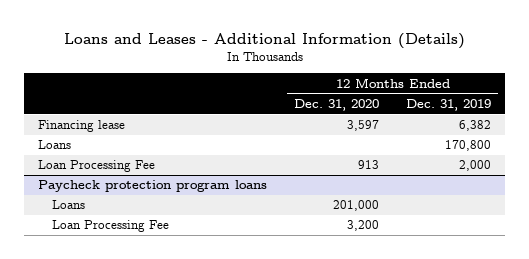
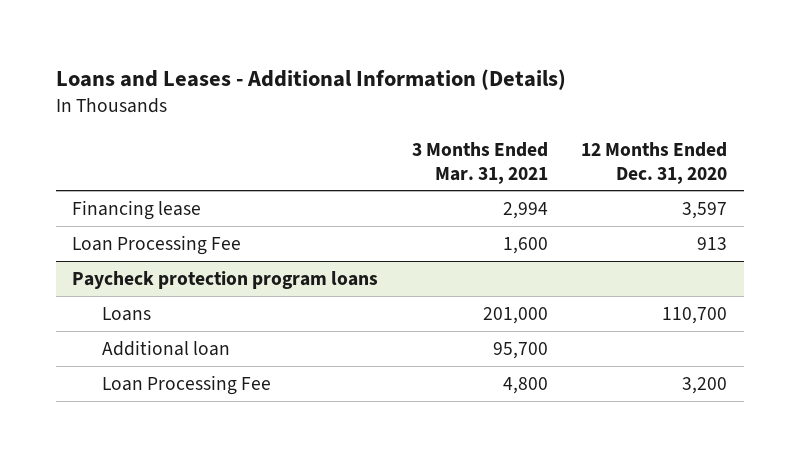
[406,99,492,112] Dec. 31, 2019 -> none
none -> [411,141,548,184] 3 Months Ended Mar. 31, 2021
[37,140,71,150] Loans -> none
[333,200,380,212] 201,000 -> [662,306,728,324] 110,700
none -> [101,339,230,356] Additional loan

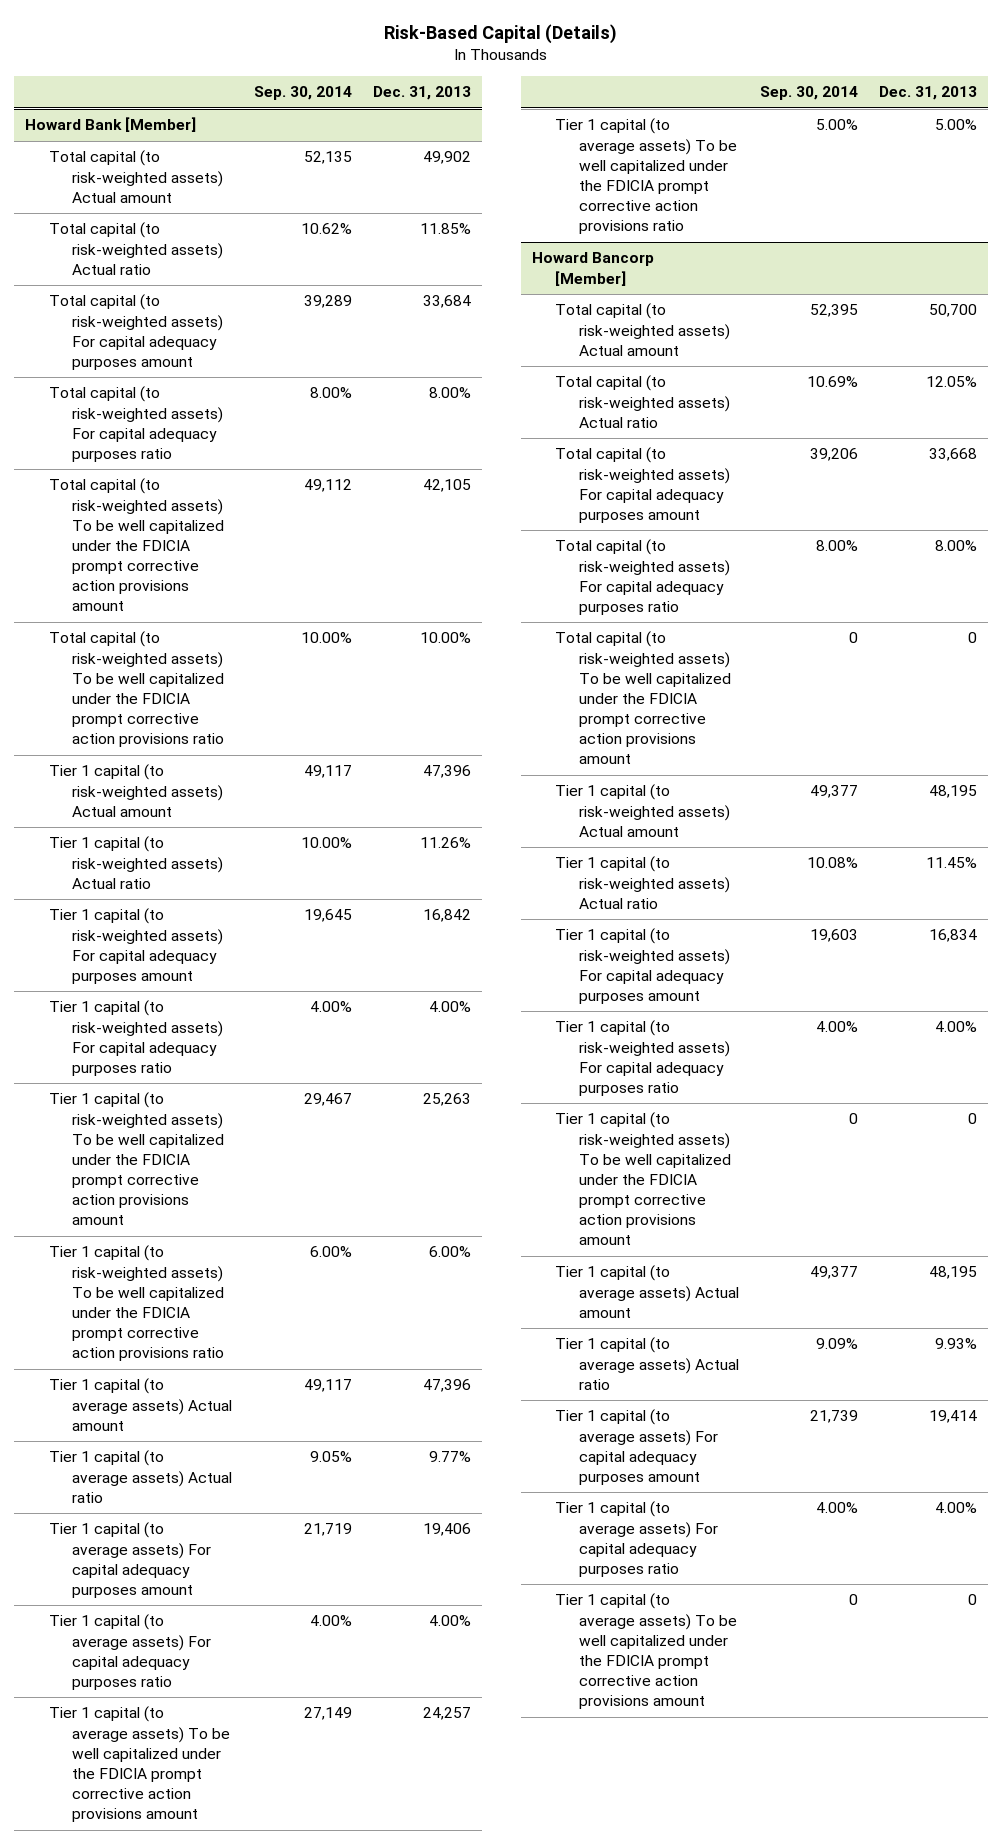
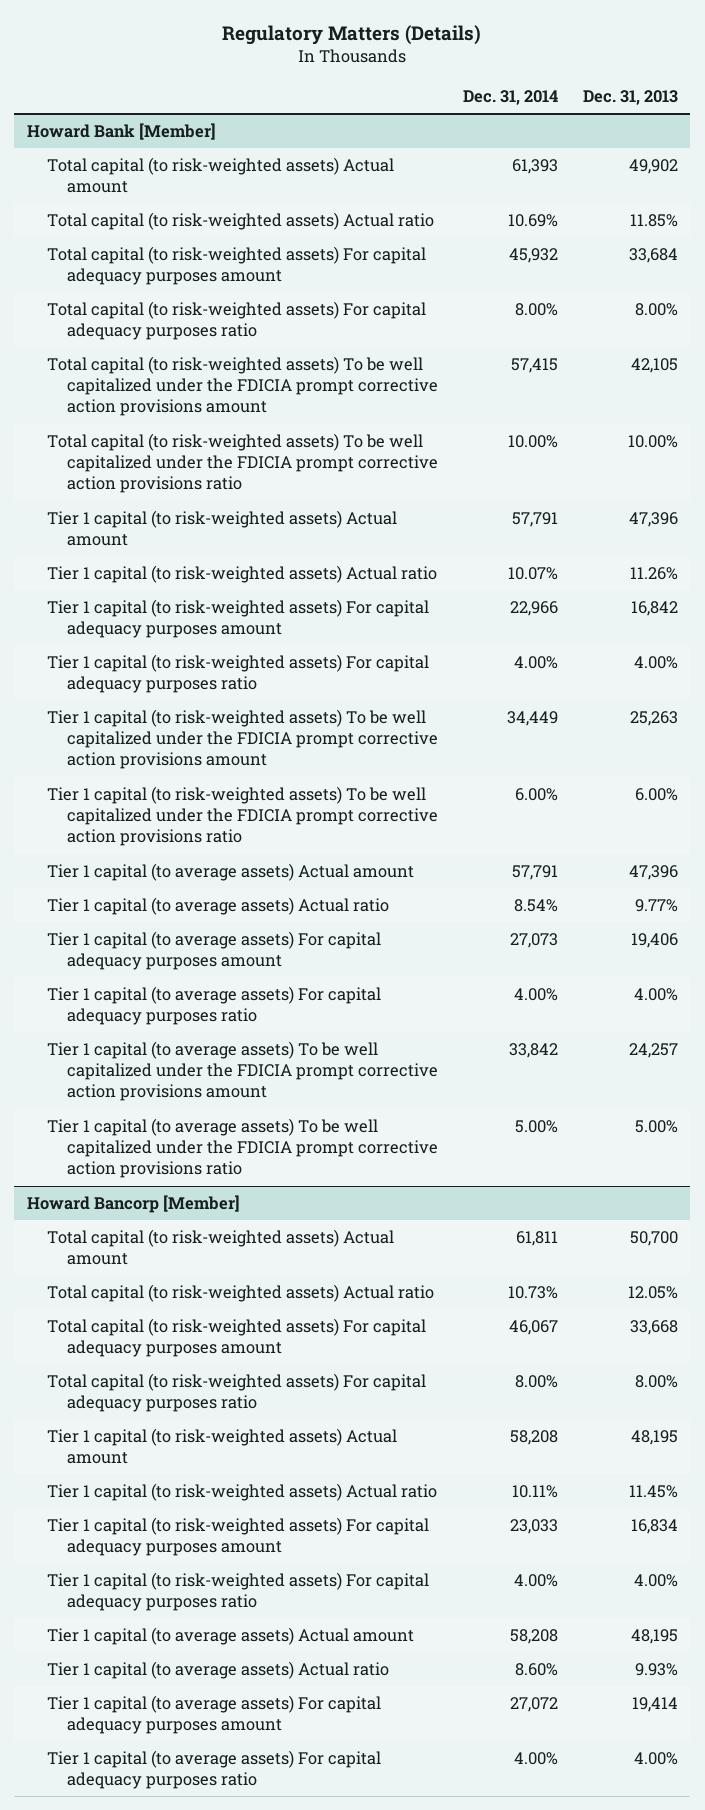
[384,23,618,44] Risk-Based Capital (Details) -> [222,24,482,45] Regulatory Matters (Details)
[253,86,352,101] Sep. 30, 2014 -> none
none -> [463,89,559,105] Dec. 31, 2014
[555,631,731,765] Total capital (to risk-weighted assets) To be well capitalized under the FDICIA prompt corrective action provisions amount -> none
[555,1112,731,1246] Tier 1 capital (to risk-weighted assets) To be well capitalized under the FDICIA prompt corrective action provisions amount -> none
[555,1593,737,1710] Tier 1 capital (to average assets) To be well capitalized under the FDICIA prompt corrective action provisions amount -> none

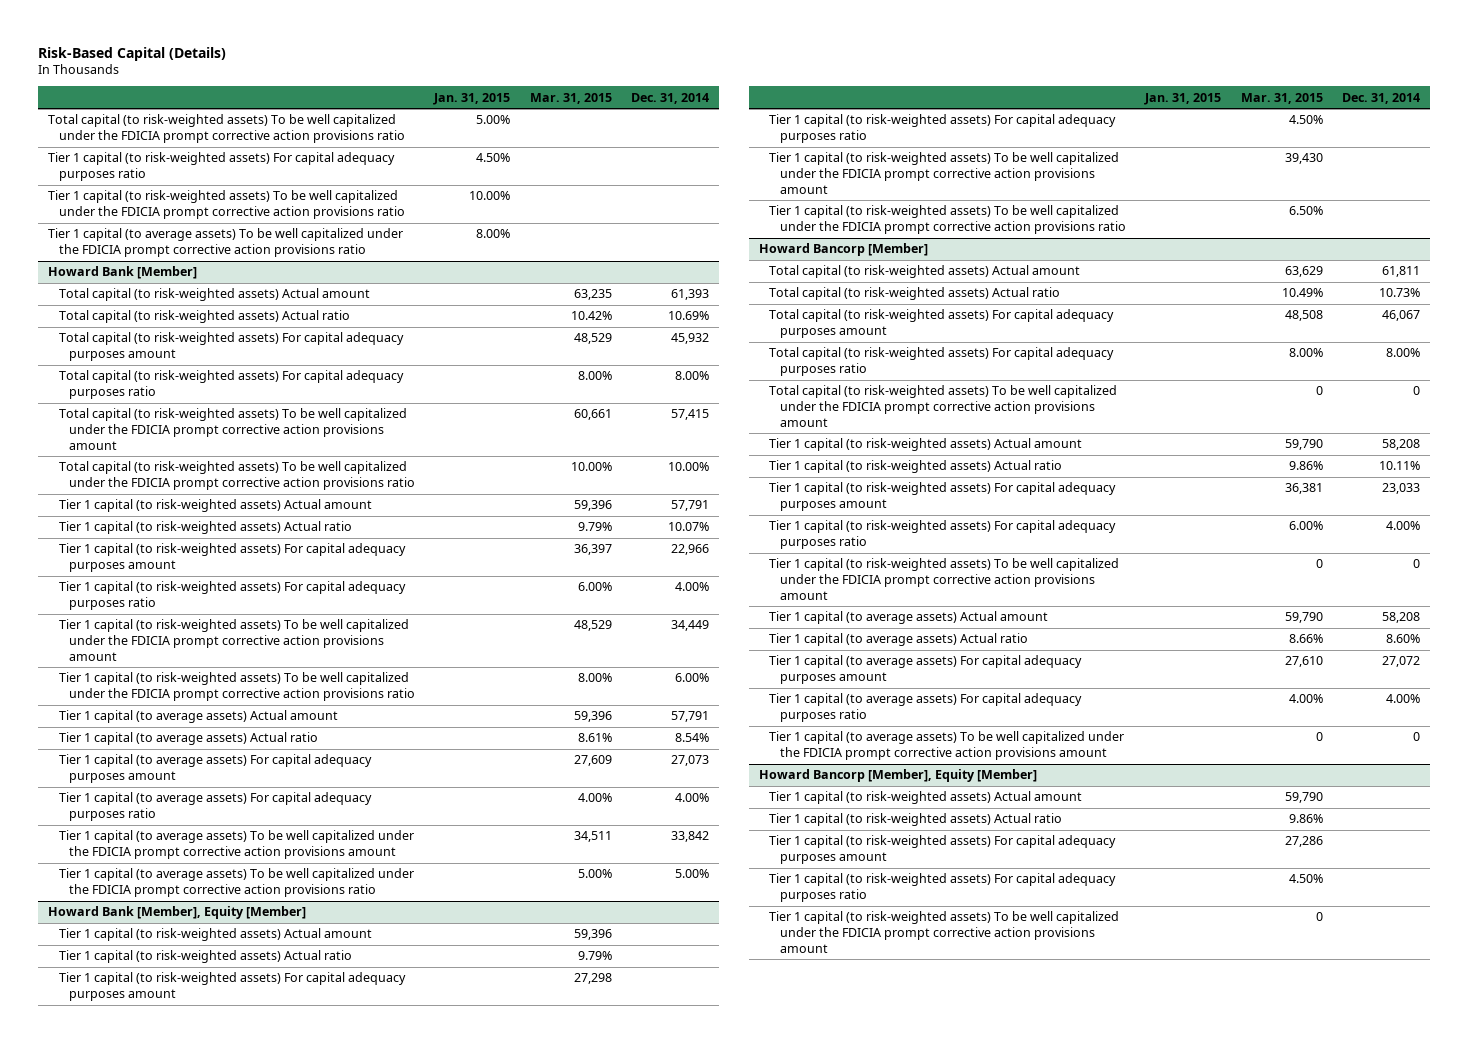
[222,24,482,45] Regulatory Matters (Details) -> [38,46,227,61] Risk-Based Capital (Details)
[583,89,679,105] Dec. 31, 2013 -> none
none -> [433,92,511,105] Jan. 31, 2015
none -> [529,92,612,104] Mar. 31, 2015
none -> [48,114,405,144] Total capital (to risk-weighted assets) To be well capitalized under the FDICIA prompt corrective action provisions ratio
none -> [48,152,396,182] Tier 1 capital (to risk-weighted assets) For capital adequacy purposes ratio
none -> [48,190,405,220] Tier 1 capital (to risk-weighted assets) To be well capitalized under the FDICIA prompt corrective action provisions ratio
none -> [48,228,404,258] Tier 1 capital (to average assets) To be well capitalized under the FDICIA prompt corrective action provisions ratio
none -> [48,906,307,920] Howard Bank [Member], Equity [Member]
none -> [58,928,372,942] Tier 1 capital (to risk-weighted assets) Actual amount
none -> [58,950,352,964] Tier 1 capital (to risk-weighted assets) Actual ratio
none -> [58,972,406,1002] Tier 1 capital (to risk-weighted assets) For capital adequacy purposes amount
none -> [769,114,1117,144] Tier 1 capital (to risk-weighted assets) For capital adequacy purposes ratio
none -> [769,152,1120,194] Tier 1 capital (to risk-weighted assets) To be well capitalized under the FDICIA prompt corrective action provisions amount
none -> [769,205,1126,235] Tier 1 capital (to risk-weighted assets) To be well capitalized under the FDICIA prompt corrective action provisions ratio
none -> [769,385,1118,427] Total capital (to risk-weighted assets) To be well capitalized under the FDICIA prompt corrective action provisions amount
none -> [769,558,1120,600] Tier 1 capital (to risk-weighted assets) To be well capitalized under the FDICIA prompt corrective action provisions amount
none -> [769,731,1125,761] Tier 1 capital (to average assets) To be well capitalized under the FDICIA prompt corrective action provisions amount
none -> [759,769,1038,783] Howard Bancorp [Member], Equity [Member]
none -> [769,791,1083,805] Tier 1 capital (to risk-weighted assets) Actual amount
none -> [769,813,1063,827] Tier 1 capital (to risk-weighted assets) Actual ratio
none -> [769,835,1117,865] Tier 1 capital (to risk-weighted assets) For capital adequacy purposes amount
none -> [769,873,1117,903] Tier 1 capital (to risk-weighted assets) For capital adequacy purposes ratio
none -> [769,911,1120,953] Tier 1 capital (to risk-weighted assets) To be well capitalized under the FDICIA prompt corrective action provisions amount

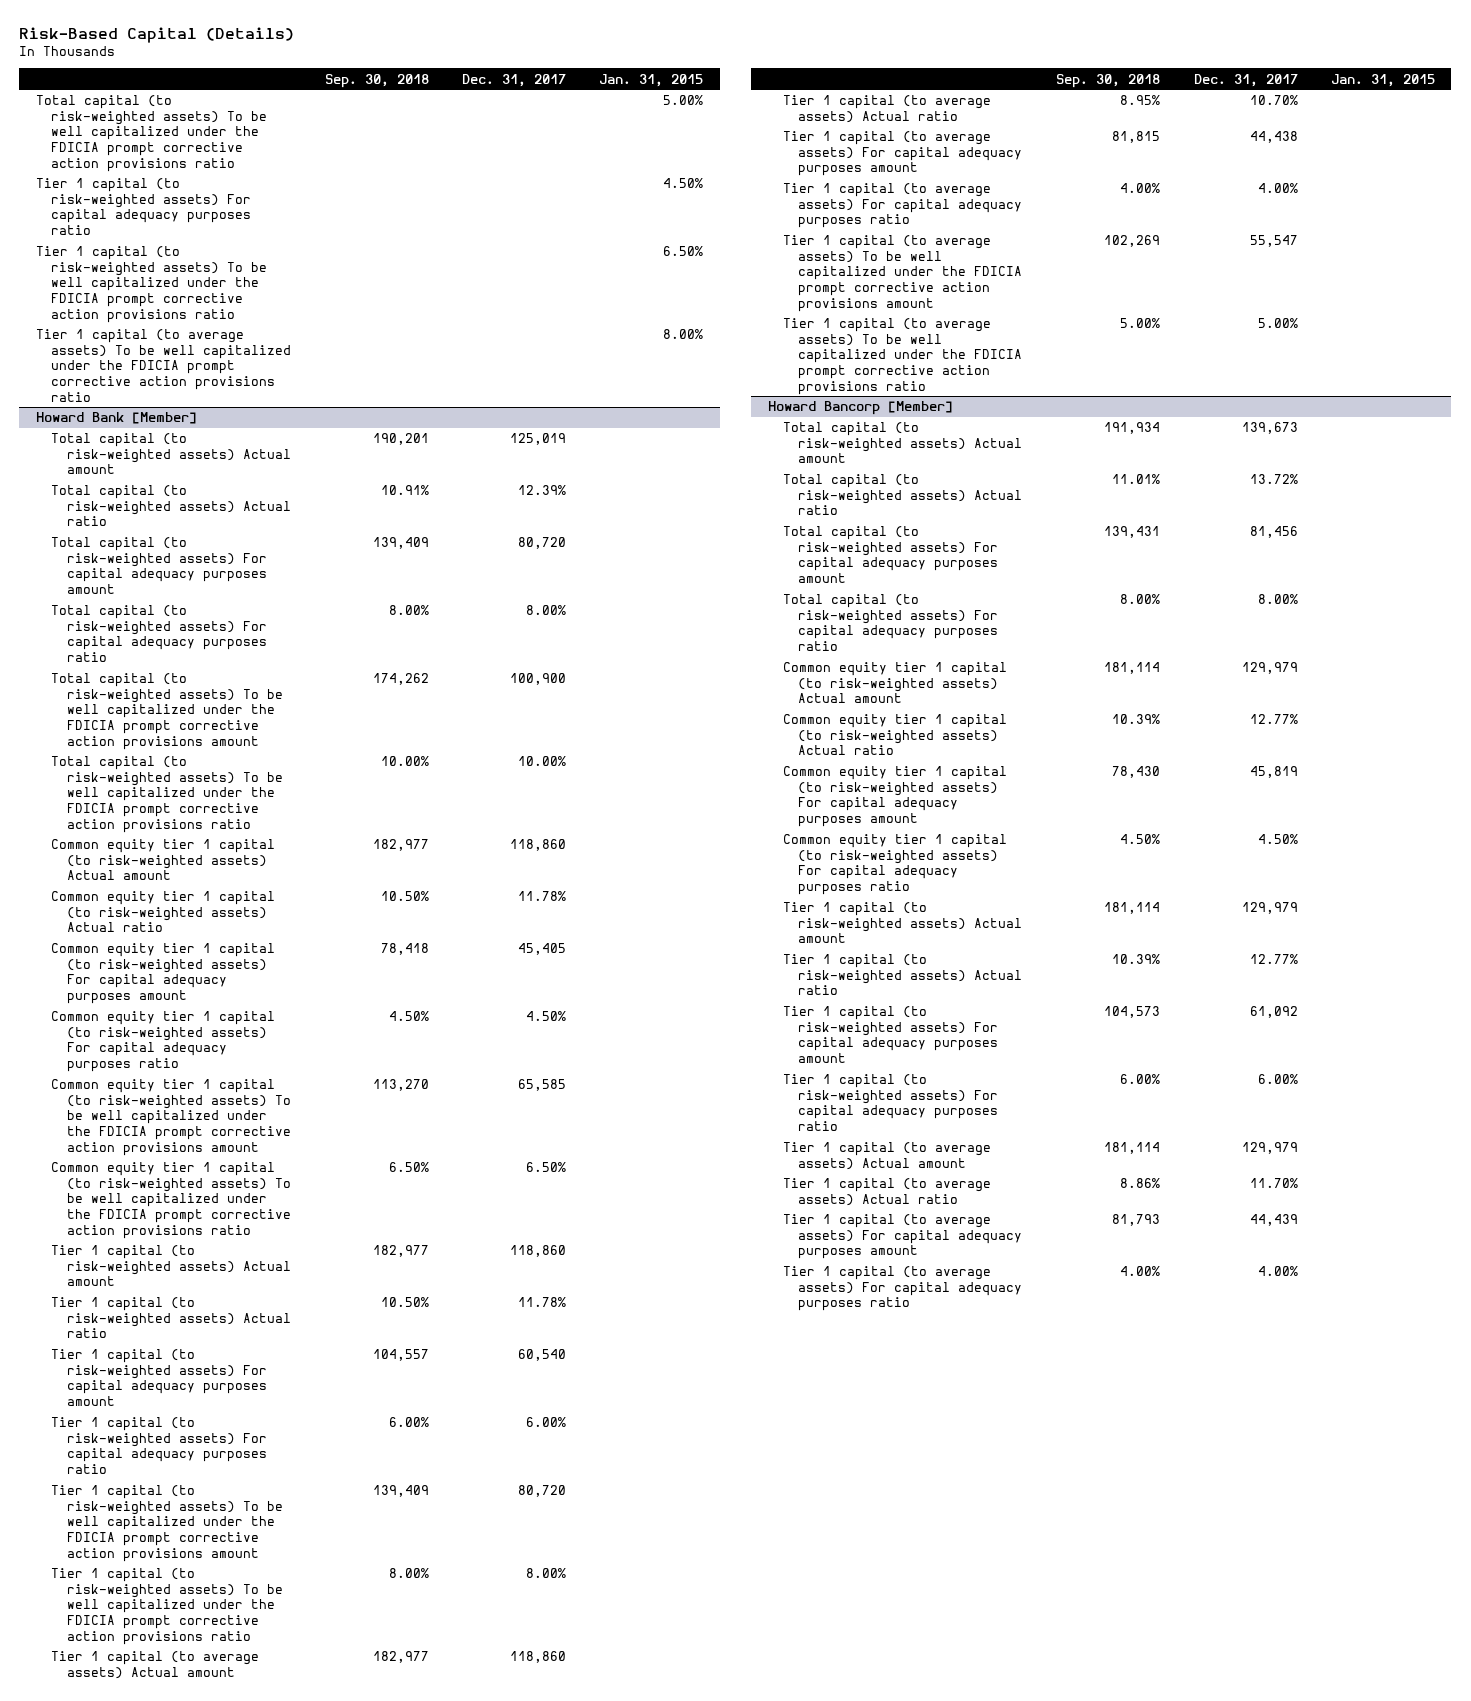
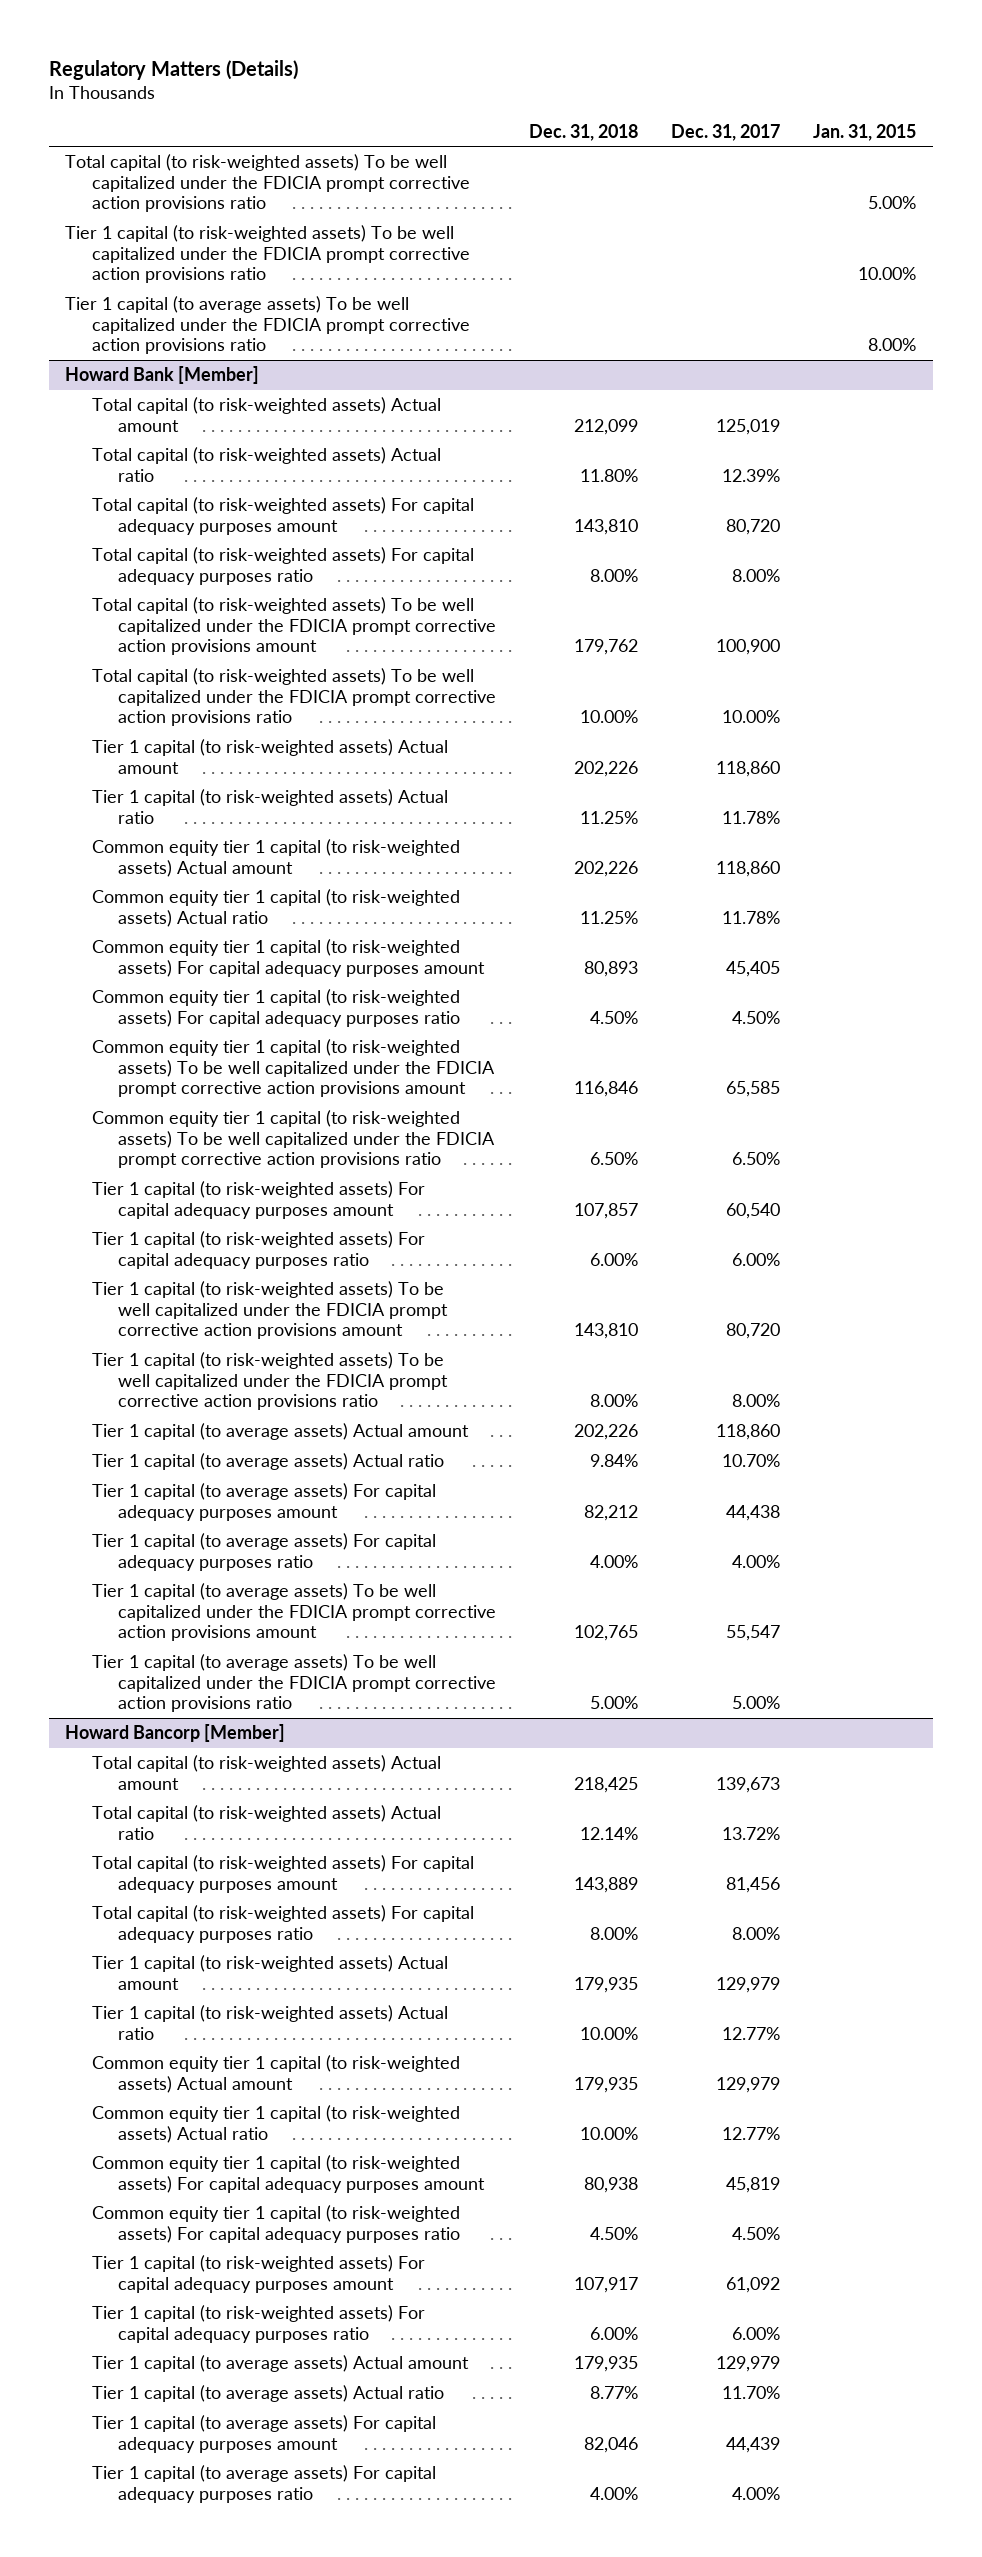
[19,26,295,43] Risk-Based Capital (Details) -> [48,59,298,80] Regulatory Matters (Details)
[324,73,429,88] Sep. 30, 2018 -> none
none -> [528,123,638,141] Dec. 31, 2018
[35,178,252,236] Tier 1 capital (to risk-weighted assets) For capital adequacy purposes ratio -> none
[663,246,704,257] 6.50% -> [858,267,917,281] 10.00%
[51,1245,291,1287] Tier 1 capital (to risk-weighted assets) Actual amount -> [91,739,448,774] Tier 1 capital (to risk-weighted assets) Actual amount
[51,1297,291,1339] Tier 1 capital (to risk-weighted assets) Actual ratio -> [91,789,448,824] Tier 1 capital (to risk-weighted assets) Actual ratio
[783,902,1023,944] Tier 1 capital (to risk-weighted assets) Actual amount -> [91,1955,448,1990] Tier 1 capital (to risk-weighted assets) Actual amount
[783,954,1023,996] Tier 1 capital (to risk-weighted assets) Actual ratio -> [91,2005,448,2040] Tier 1 capital (to risk-weighted assets) Actual ratio

